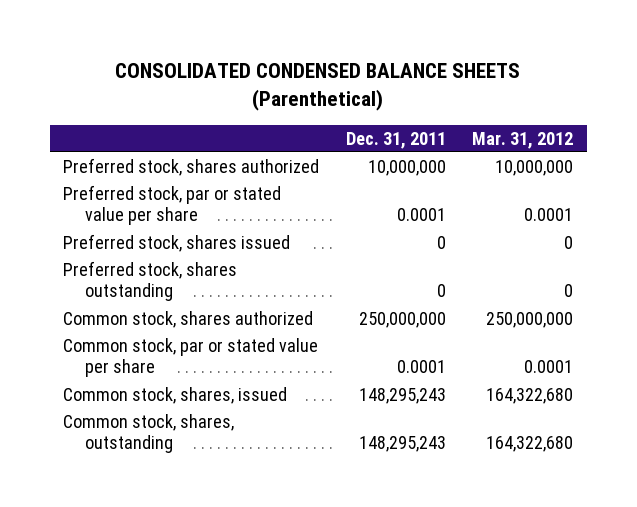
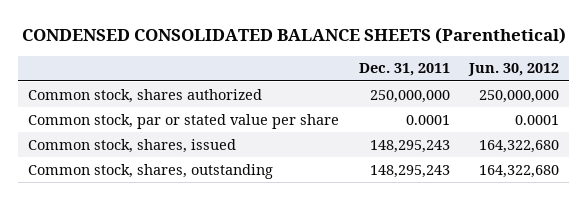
[115,63,521,112] CONSOLIDATED CONDENSED BALANCE SHEETS (Parenthetical) -> [21,26,566,44] CONDENSED CONSOLIDATED BALANCE SHEETS (Parenthetical)
[472,131,574,149] Mar. 31, 2012 -> none
none -> [468,63,560,77] Jun. 30, 2012
[63,158,320,177] Preferred stock, shares authorized -> none
[63,185,282,226] Preferred stock, par or stated value per share -> none
[63,234,291,253] Preferred stock, shares issued -> none
[63,261,238,302] Preferred stock, shares outstanding -> none

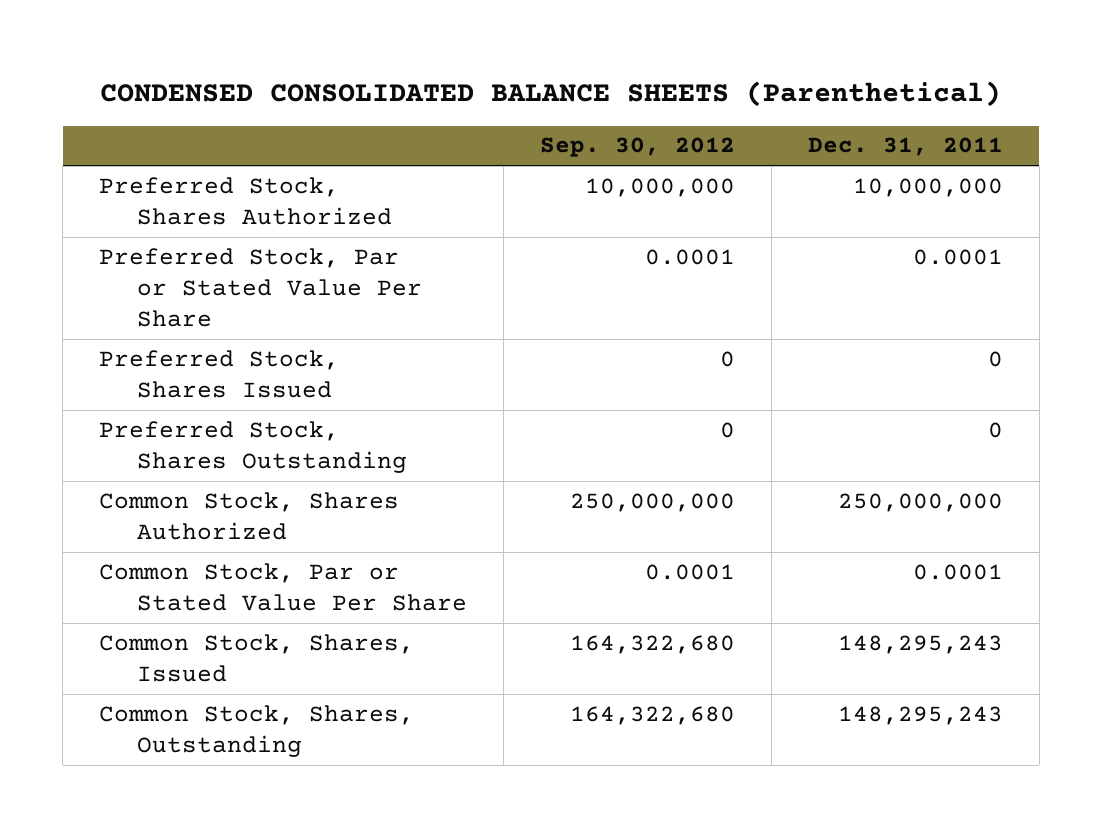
[468,63,560,77] Jun. 30, 2012 -> none
none -> [539,137,735,158] Sep. 30, 2012
none -> [99,176,393,226] Preferred Stock, Shares Authorized
none -> [99,247,423,328] Preferred Stock, Par or Stated Value Per Share
none -> [99,349,340,399] Preferred Stock, Shares Issued
none -> [99,420,408,474] Preferred Stock, Shares Outstanding
[28,88,263,103] Common stock, shares authorized -> [99,491,400,541] Common Stock, Shares Authorized
[28,113,340,129] Common stock, par or stated value per share -> [99,562,468,612] Common Stock, Par or Stated Value Per Share
[28,138,237,153] Common stock, shares, issued -> [99,633,415,683] Common Stock, Shares, Issued
[28,163,274,179] Common stock, shares, outstanding -> [99,704,415,758] Common Stock, Shares, Outstanding

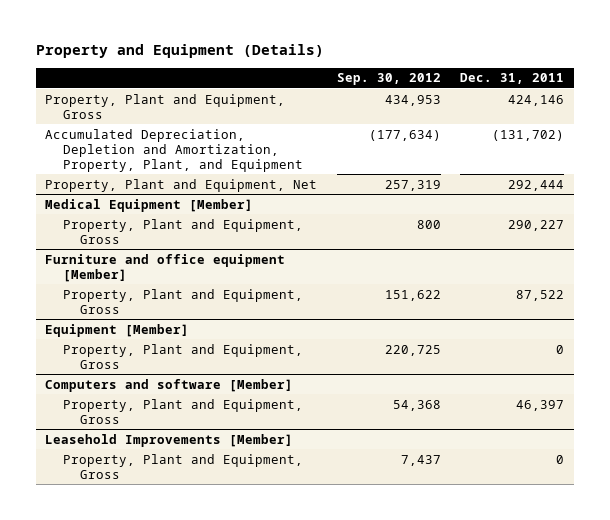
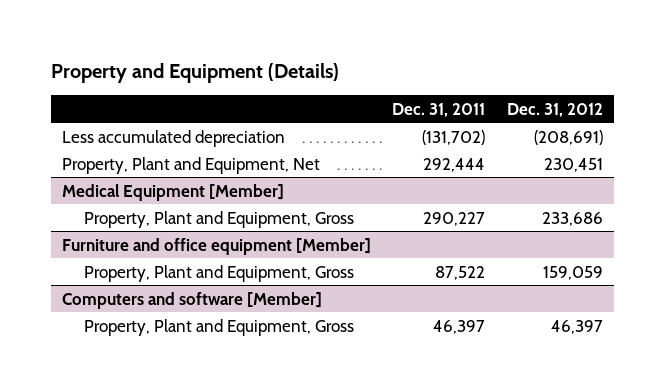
[336,73,441,86] Sep. 30, 2012 -> none
none -> [507,102,604,117] Dec. 31, 2012
[45,93,286,119] Property, Plant and Equipment, Gross -> none
[45,128,303,172] Accumulated Depreciation, Depletion and Amortization, Property, Plant, and Equipment -> [61,129,285,147] Less accumulated depreciation
[45,323,190,337] Equipment [Member] -> none
[62,343,303,369] Property, Plant and Equipment, Gross -> none
[45,433,294,447] Leasehold Improvements [Member] -> none
[62,453,303,479] Property, Plant and Equipment, Gross -> none

